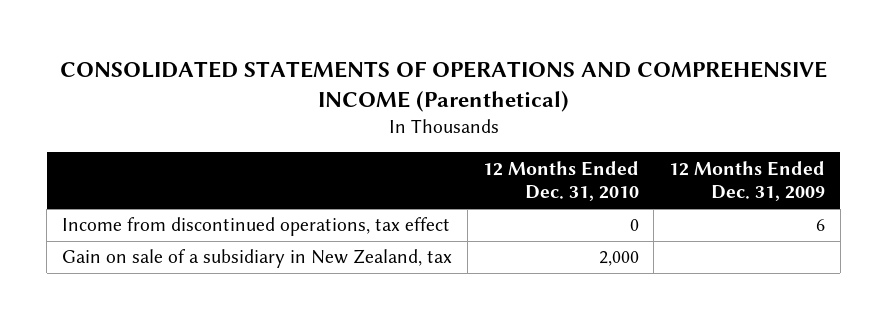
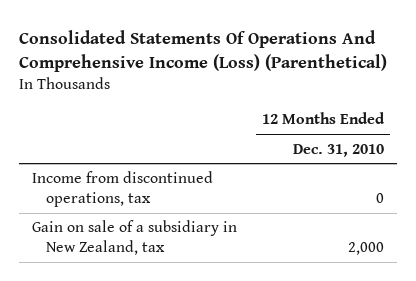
[59,60,827,112] CONSOLIDATED STATEMENTS OF OPERATIONS AND COMPREHENSIVE INCOME (Parenthetical) -> [19,29,388,73] Consolidated Statements Of Operations And Comprehensive Income (Loss) (Parenthetical)
[669,160,826,202] 12 Months Ended Dec. 31, 2009 -> none
[62,217,451,237] Income from discontinued operations, tax effect -> [31,171,213,208] Income from discontinued operations, tax

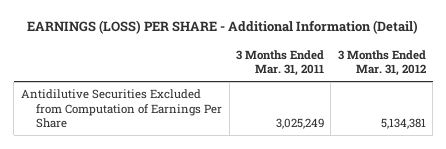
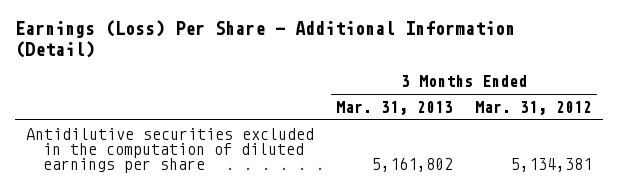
[27,20,419,35] EARNINGS (LOSS) PER SHARE - Additional Information (Detail) -> [15,20,516,58] Earnings (Loss) Per Share - Additional Information (Detail)
[236,49,325,77] 3 Months Ended Mar. 31, 2011 -> none
none -> [336,100,454,115] Mar. 31, 2013
[20,88,223,129] Antidilutive Securities Excluded from Computation of Earnings Per Share -> [26,127,315,174] Antidilutive securities excluded in the computation of diluted earnings per share

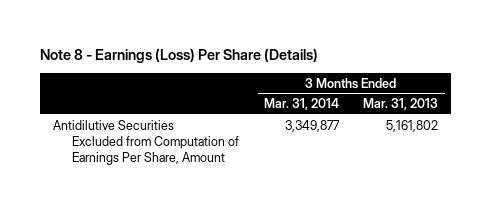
[15,20,516,58] Earnings (Loss) Per Share - Additional Information (Detail) -> [40,48,319,64] Note 8 - Earnings (Loss) Per Share (Details)
[474,100,592,115] Mar. 31, 2012 -> none
none -> [263,97,339,110] Mar. 31, 2014
[26,127,315,174] Antidilutive securities excluded in the computation of diluted earnings per share -> [52,119,240,165] Antidilutive Securities Excluded from Computation of Earnings Per Share, Amount

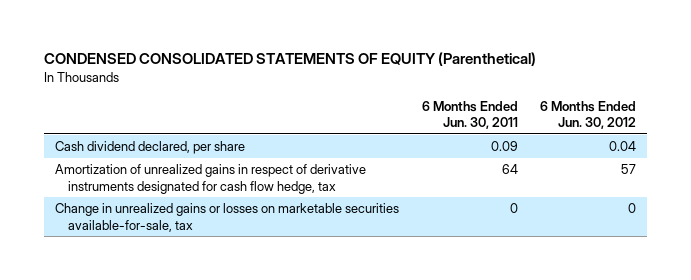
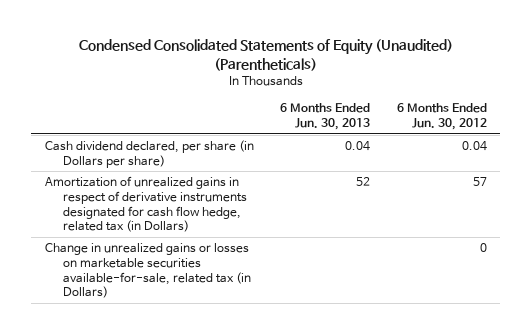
[44,52,537,67] CONDENSED CONSOLIDATED STATEMENTS OF EQUITY (Parenthetical) -> [78,39,453,71] Condensed Consolidated Statements of Equity (Unaudited) (Parentheticals)
[421,100,518,130] 6 Months Ended Jun. 30, 2011 -> none
none -> [280,103,371,131] 6 Months Ended Jun. 30, 2013
[55,141,246,155] Cash dividend declared, per share -> [44,140,254,168] Cash dividend declared, per share (in Dollars per share)
[55,164,367,194] Amortization of unrealized gains in respect of derivative instruments designated for cash flow hedge, tax -> [44,176,247,233] Amortization of unrealized gains in respect of derivative instruments designated for cash flow hedge, related tax (in Dollars)
[55,203,400,232] Change in unrealized gains or losses on marketable securities available-for-sale, tax -> [44,243,251,299] Change in unrealized gains or losses on marketable securities available-for-sale, related tax (in Dollars)

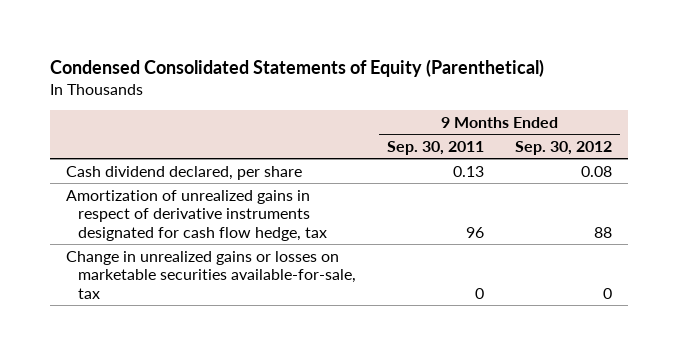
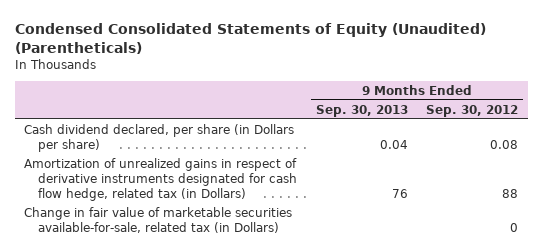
[49,58,544,77] Condensed Consolidated Statements of Equity (Parenthetical) -> [15,22,487,54] Condensed Consolidated Statements of Equity (Unaudited) (Parentheticals)
[387,140,485,155] Sep. 30, 2011 -> none
none -> [315,104,408,117] Sep. 30, 2013
[65,165,302,180] Cash dividend declared, per share -> [24,123,295,152] Cash dividend declared, per share (in Dollars per share)
[65,189,327,241] Amortization of unrealized gains in respect of derivative instruments designated for cash flow hedge, tax -> [24,157,298,201] Amortization of unrealized gains in respect of derivative instruments designated for cash flow hedge, related tax (in Dollars)
[65,250,356,299] Change in unrealized gains or losses on marketable securities available-for-sale, tax -> [24,206,293,233] Change in fair value of marketable securities available-for-sale, related tax (in Dollars)

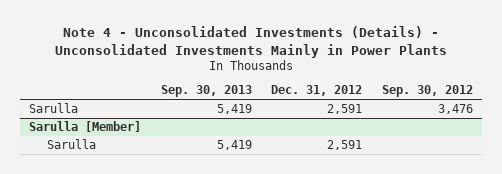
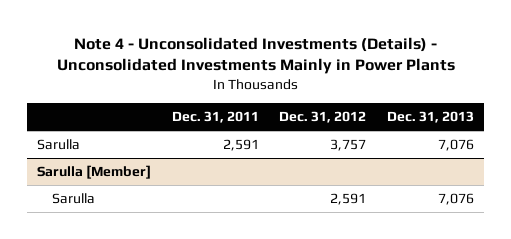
[160,85,252,98] Sep. 30, 2013 -> none
[381,85,473,98] Sep. 30, 2012 -> none
none -> [171,111,259,124] Dec. 31, 2011
none -> [387,111,475,124] Dec. 31, 2013
[327,104,363,115] 2,591 -> [330,139,367,152] 3,757

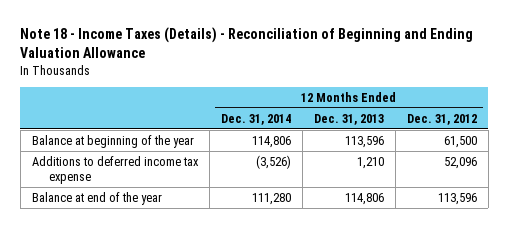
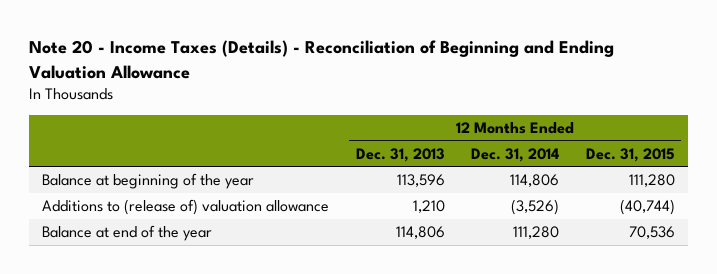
[20,27,474,59] Note 18 - Income Taxes (Details) - Reconciliation of Beginning and Ending Valuation Allowance -> [28,40,614,79] Note 20 - Income Taxes (Details) - Reconciliation of Beginning and Ending Valuation Allowance
[406,113,477,125] Dec. 31, 2012 -> none
none -> [585,147,675,162] Dec. 31, 2015
[31,155,199,185] Additions to deferred income tax expense -> [42,199,330,216] Additions to (release of) valuation allowance

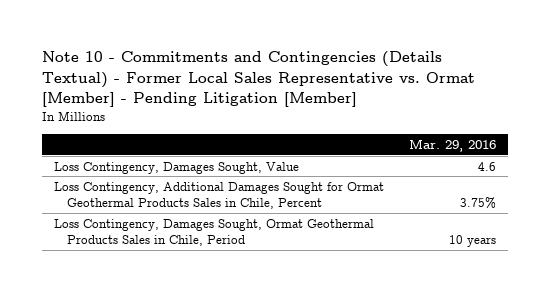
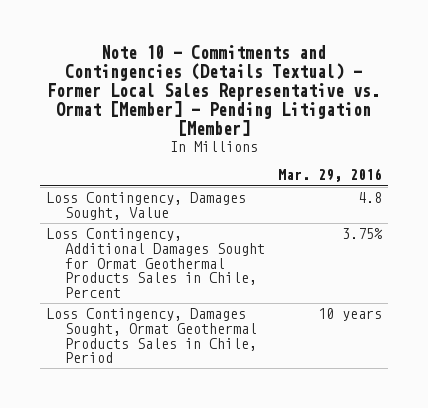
[478,161,497,171] 4.6 -> [357,192,382,204] 4.8

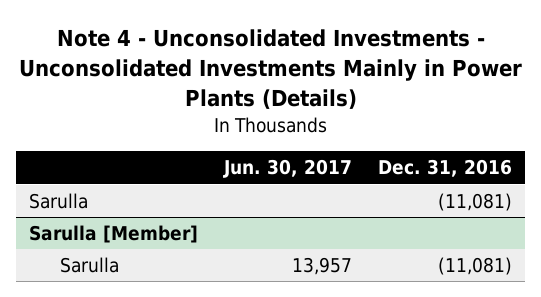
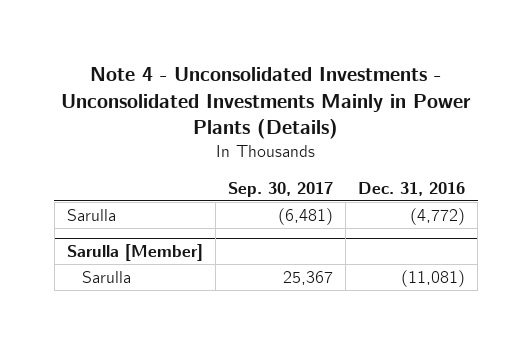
[223,159,353,179] Jun. 30, 2017 -> none
none -> [228,181,334,197] Sep. 30, 2017
[438,193,513,212] (11,081) -> [410,207,466,225] (4,772)

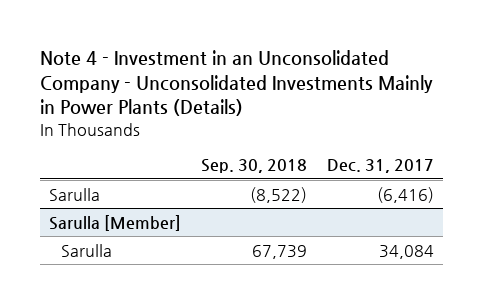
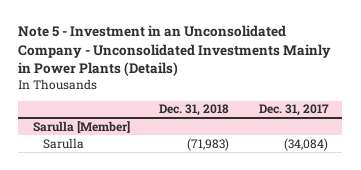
[39,50,433,117] Note 4 - Investment in an Unconsolidated Company - Unconsolidated Investments Mainly in Power Plants (Details) -> [18,25,332,77] Note 5 - Investment in an Unconsolidated Company - Unconsolidated Investments Mainly in Power Plants (Details)
[201,159,308,174] Sep. 30, 2018 -> none
none -> [159,104,230,117] Dec. 31, 2018
[49,187,101,201] Sarulla -> none
[378,244,434,259] 34,084 -> [283,137,328,151] (34,084)

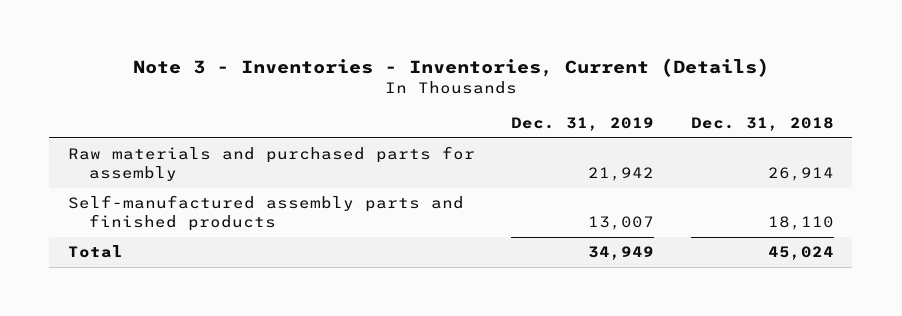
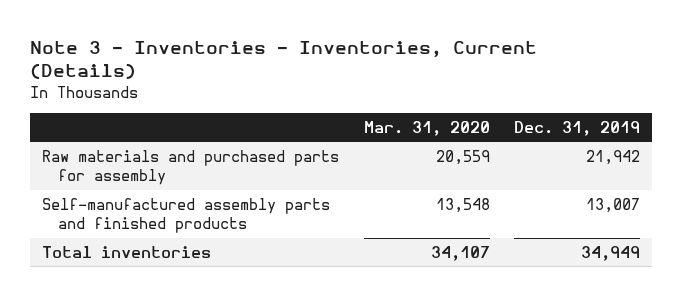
[690,117,834,132] Dec. 31, 2018 -> none
none -> [363,120,490,136] Mar. 31, 2020
[67,245,123,259] Total -> [42,245,212,258] Total inventories

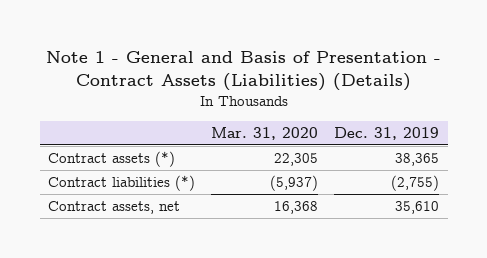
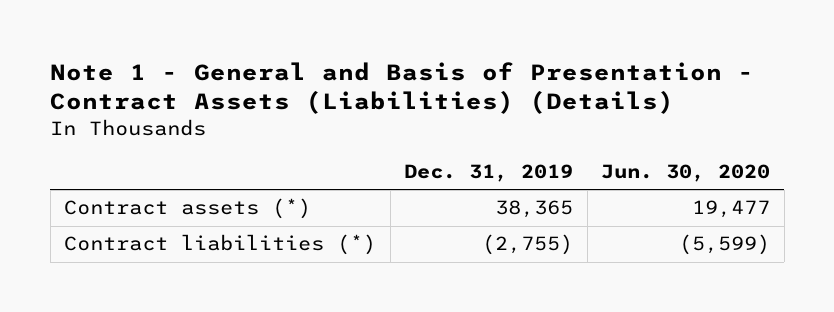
[211,126,319,140] Mar. 31, 2020 -> none
none -> [601,164,771,183] Jun. 30, 2020
[47,201,180,215] Contract assets, net -> none

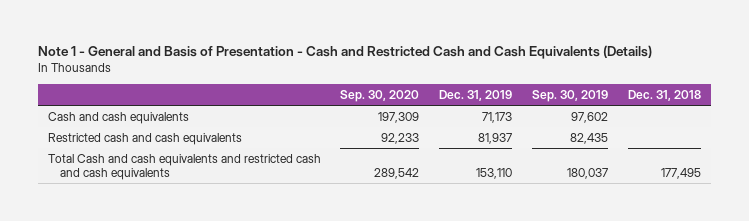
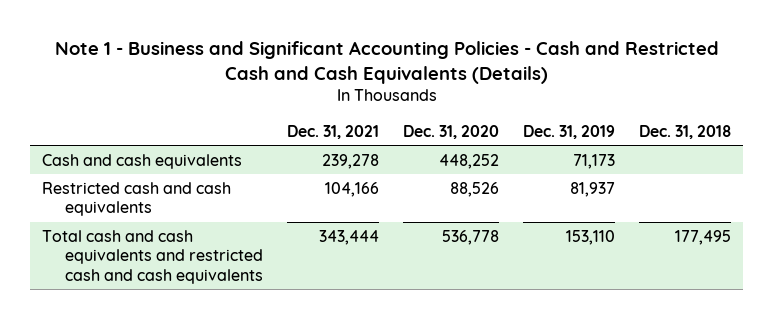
[37,45,652,60] Note 1 - General and Basis of Presentation - Cash and Restricted Cash and Cash Equivalents (Details) -> [54,40,719,84] Note 1 - Business and Significant Accounting Policies - Cash and Restricted Cash and Cash Equivalents (Details)
[340,90,420,103] Sep. 30, 2020 -> none
[532,90,609,103] Sep. 30, 2019 -> none
none -> [286,124,379,139] Dec. 31, 2021
none -> [402,124,499,139] Dec. 31, 2020
[47,153,321,180] Total Cash and cash equivalents and restricted cash and cash equivalents -> [42,229,263,284] Total cash and cash equivalents and restricted cash and cash equivalents

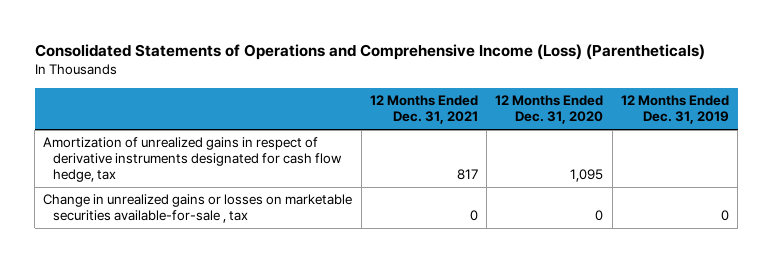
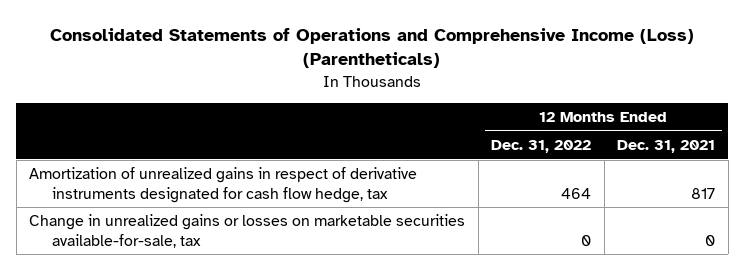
[495,95,604,125] 12 Months Ended Dec. 31, 2020 -> none
[620,95,729,125] 12 Months Ended Dec. 31, 2019 -> none
none -> [491,140,592,154] Dec. 31, 2022
[43,194,353,224] Change in unrealized gains or losses on marketable securities available-for-sale , tax -> [29,214,466,248] Change in unrealized gains or losses on marketable securities available-for-sale, tax

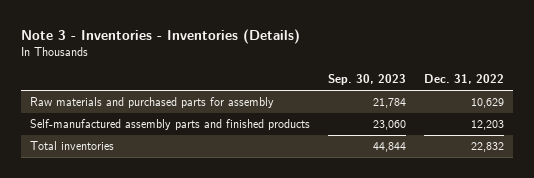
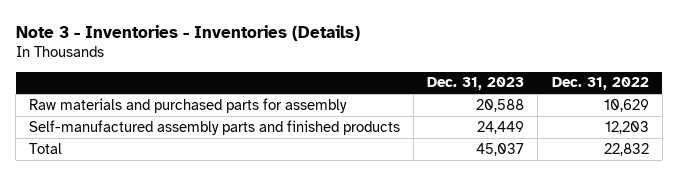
[327,74,406,86] Sep. 30, 2023 -> none
none -> [427,77,525,91] Dec. 31, 2023
[29,141,114,151] Total inventories -> [29,142,63,154] Total

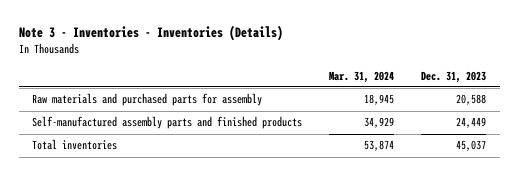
[551,77,649,91] Dec. 31, 2022 -> none
none -> [329,70,395,83] Mar. 31, 2024
[29,142,63,154] Total -> [32,139,118,151] Total inventories

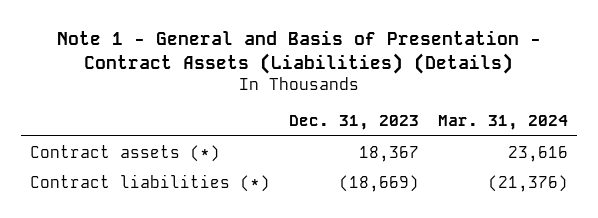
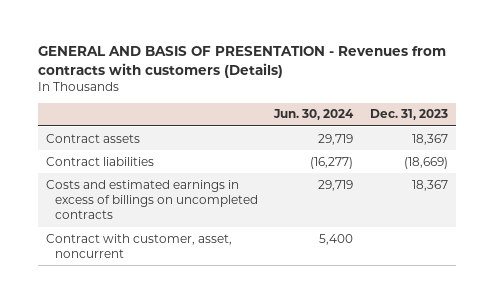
[57,29,542,74] Note 1 - General and Basis of Presentation - Contract Assets (Liabilities) (Details) -> [37,46,446,78] GENERAL AND BASIS OF PRESENTATION - Revenues from contracts with customers (Details)
[437,114,568,130] Mar. 31, 2024 -> none
none -> [273,109,355,121] Jun. 30, 2024
[30,144,221,162] Contract assets (*) -> [45,133,140,143] Contract assets
[30,173,271,192] Contract liabilities (*) -> [45,156,154,166] Contract liabilities
none -> [45,179,258,220] Costs and estimated earnings in excess of billings on uncompleted contracts
none -> [45,233,232,258] Contract with customer, asset, noncurrent

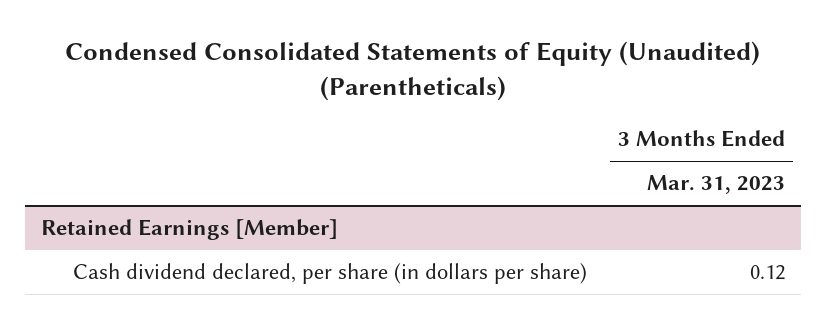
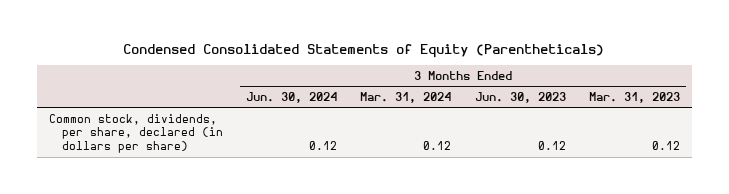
[64,40,760,101] Condensed Consolidated Statements of Equity (Unaudited) (Parentheticals) -> [123,44,605,59] Condensed Consolidated Statements of Equity (Parentheticals)
none -> [245,91,337,103] Jun. 30, 2024
none -> [360,91,452,103] Mar. 31, 2024
none -> [474,91,566,103] Jun. 30, 2023
[40,219,338,241] Retained Earnings [Member] -> none
[72,263,587,285] Cash dividend declared, per share (in dollars per share) -> [48,113,223,154] Common stock, dividends, per share, declared (in dollars per share)

